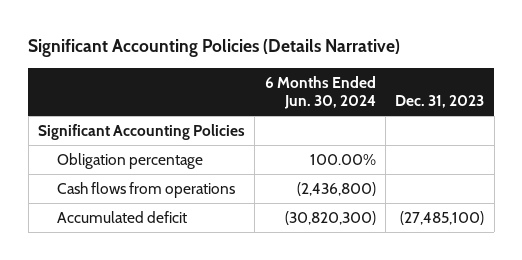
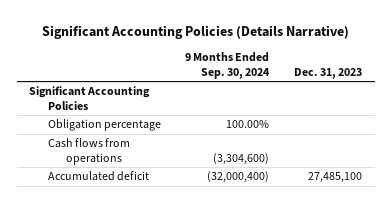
[264,75,376,109] 6 Months Ended Jun. 30, 2024 -> none
none -> [185,52,271,80] 9 Months Ended Sep. 30, 2024
[400,210,485,225] (27,485,100) -> [308,172,363,184] 27,485,100

